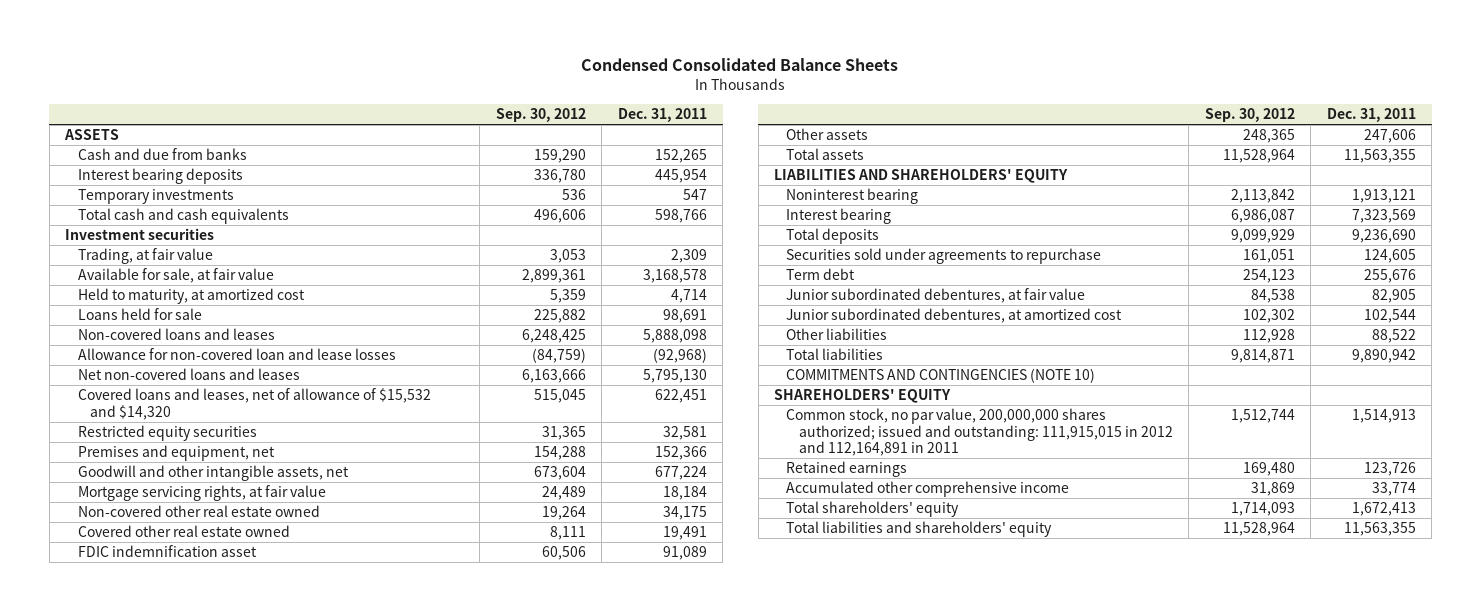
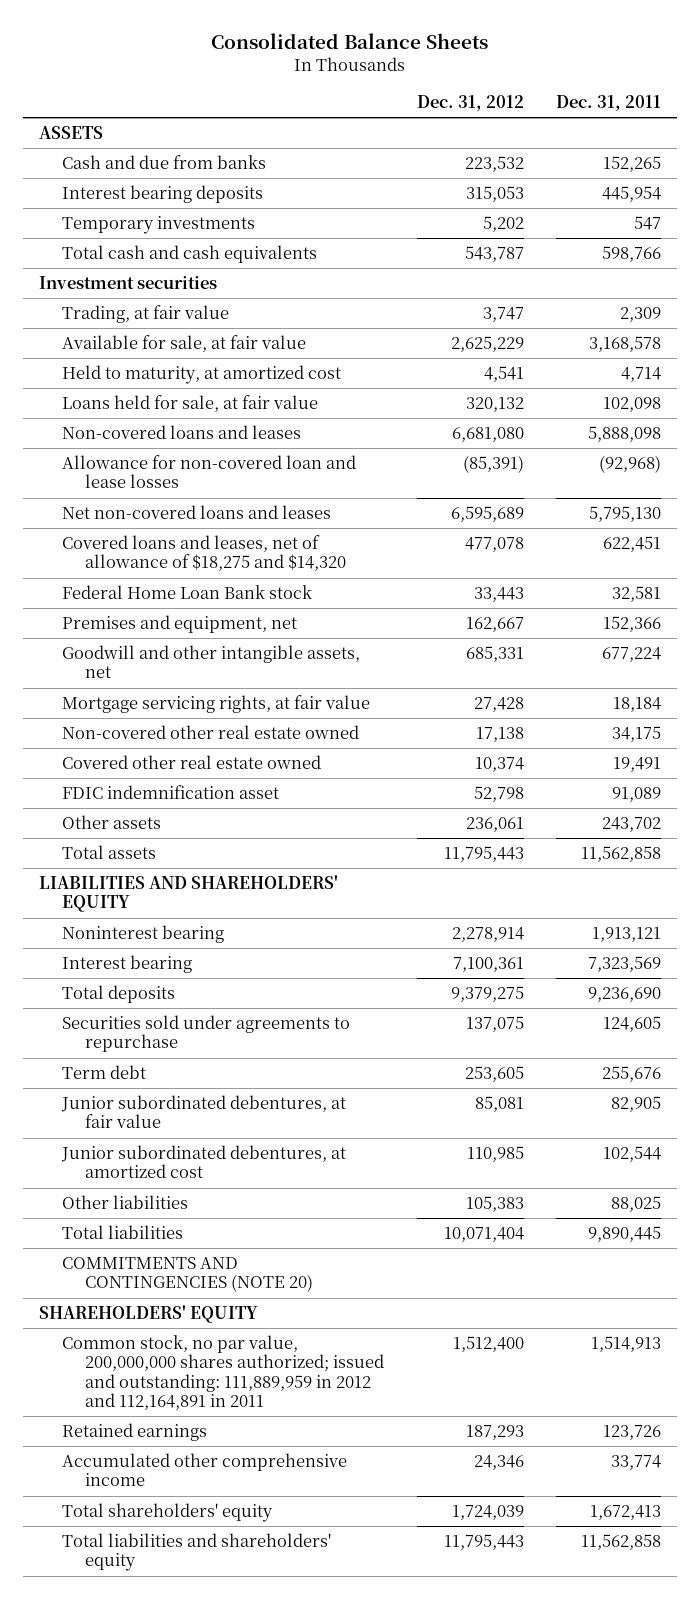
[581,57,899,71] Condensed Consolidated Balance Sheets -> [211,32,489,49] Consolidated Balance Sheets
[495,108,586,123] Sep. 30, 2012 -> none
none -> [416,95,524,112] Dec. 31, 2012
[77,308,202,321] Loans held for sale -> [62,395,319,413] Loans held for sale, at fair value
[662,309,707,324] 98,691 -> [603,397,662,413] 102,098
[77,388,431,420] Covered loans and leases, net of allowance of $15,532 and $14,320 -> [62,535,347,572] Covered loans and leases, net of allowance of $18,275 and $14,320
[77,425,257,442] Restricted equity securities -> [62,585,313,600] Federal Home Loan Bank stock
[1363,129,1416,144] 247,606 -> [602,817,662,833] 243,702
[1343,149,1416,164] 11,563,355 -> [581,846,662,863] 11,562,858
[1371,329,1416,344] 88,522 -> [611,1196,662,1213] 88,025
[1351,349,1416,364] 9,890,942 -> [588,1226,662,1243] 9,890,445
[786,368,1096,384] COMMITMENTS AND CONTINGENCIES (NOTE 10) -> [62,1257,314,1293] COMMITMENTS AND CONTINGENCIES (NOTE 20)
[786,408,1173,457] Common stock, no par value, 200,000,000 shares authorized; issued and outstanding: 111,915,015 in 2012 and 112,164,891 in 2011 -> [62,1335,385,1411] Common stock, no par value, 200,000,000 shares authorized; issued and outstanding: 111,889,959 in 2012 and 112,164,891 in 2011
[1343,522,1416,537] 11,563,355 -> [581,1534,662,1551] 11,562,858

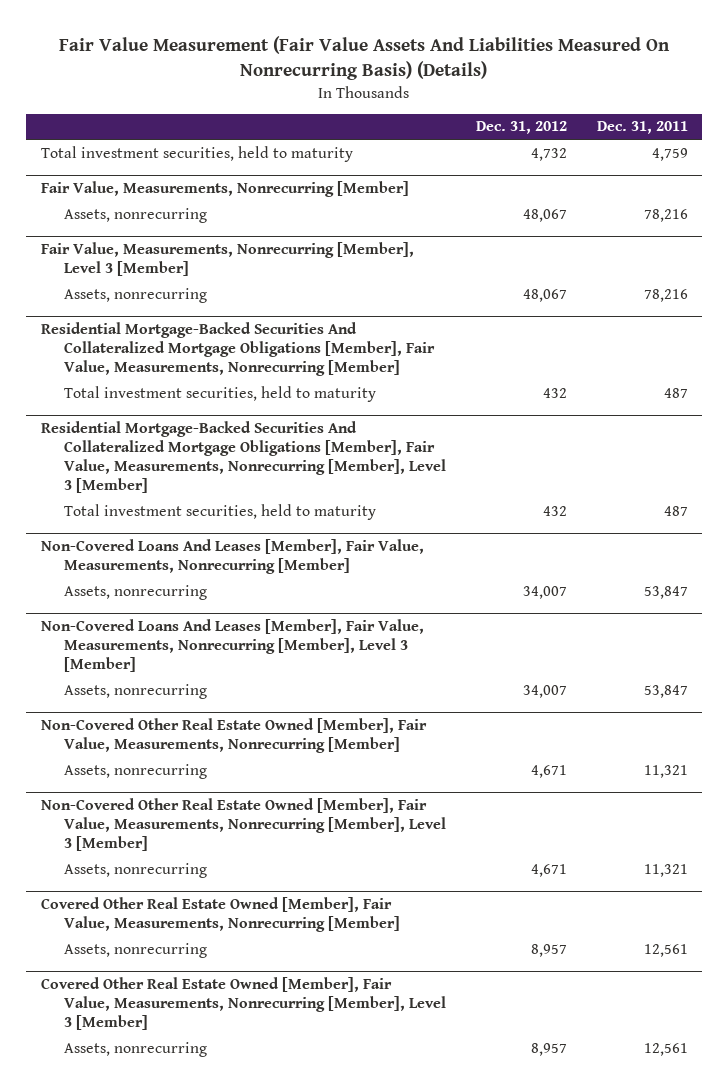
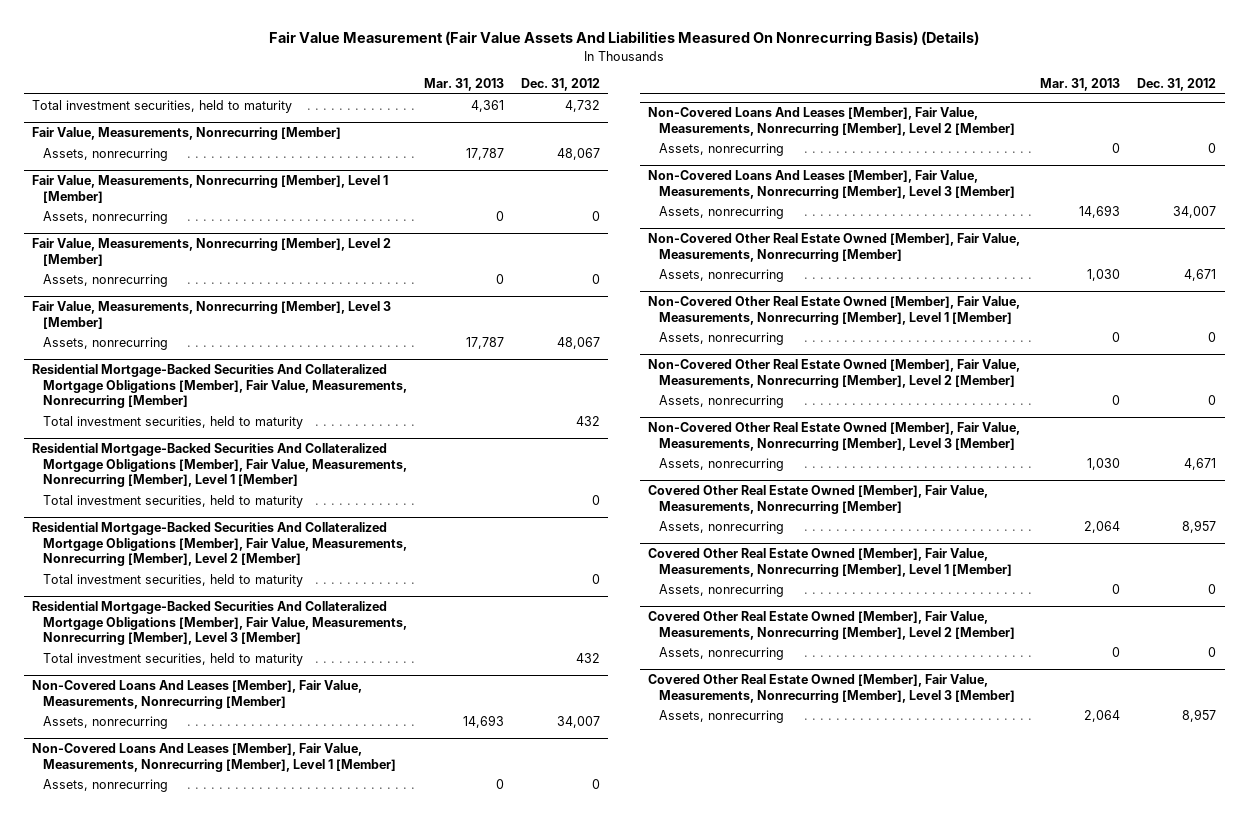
[596,121,688,135] Dec. 31, 2011 -> none
none -> [423,78,504,92] Mar. 31, 2013
none -> [32,175,389,203] Fair Value, Measurements, Nonrecurring [Member], Level 1 [Member]
none -> [42,210,168,224] Assets, nonrecurring
none -> [32,238,392,266] Fair Value, Measurements, Nonrecurring [Member], Level 2 [Member]
none -> [42,273,168,287] Assets, nonrecurring
none -> [32,443,407,488] Residential Mortgage-Backed Securities And Collateralized Mortgage Obligations [Member], Fair Value, Measurements, Nonrecurring [Member], Level 1 [Member]
none -> [42,494,303,508] Total investment securities, held to maturity
none -> [32,522,407,567] Residential Mortgage-Backed Securities And Collateralized Mortgage Obligations [Member], Fair Value, Measurements, Nonrecurring [Member], Level 2 [Member]
none -> [42,573,303,587] Total investment securities, held to maturity
none -> [32,743,396,772] Non-Covered Loans And Leases [Member], Fair Value, Measurements, Nonrecurring [Member], Level 1 [Member]
none -> [42,778,168,792] Assets, nonrecurring
none -> [648,107,1016,136] Non-Covered Loans And Leases [Member], Fair Value, Measurements, Nonrecurring [Member], Level 2 [Member]
none -> [659,142,785,156] Assets, nonrecurring
none -> [648,296,1021,325] Non-Covered Other Real Estate Owned [Member], Fair Value, Measurements, Nonrecurring [Member], Level 1 [Member]
none -> [659,331,785,345] Assets, nonrecurring
none -> [648,359,1021,388] Non-Covered Other Real Estate Owned [Member], Fair Value, Measurements, Nonrecurring [Member], Level 2 [Member]
none -> [659,394,785,408] Assets, nonrecurring
none -> [648,548,1013,577] Covered Other Real Estate Owned [Member], Fair Value, Measurements, Nonrecurring [Member], Level 1 [Member]
none -> [659,583,785,597] Assets, nonrecurring
none -> [648,611,1016,640] Covered Other Real Estate Owned [Member], Fair Value, Measurements, Nonrecurring [Member], Level 2 [Member]
none -> [659,646,785,660] Assets, nonrecurring

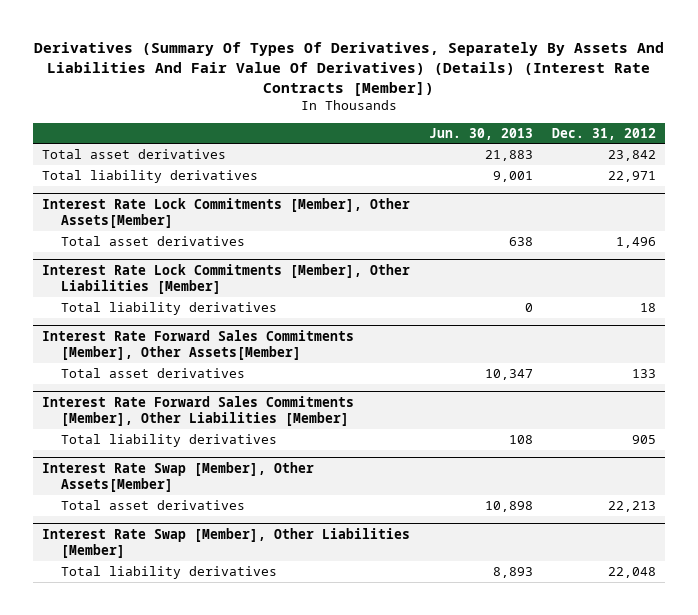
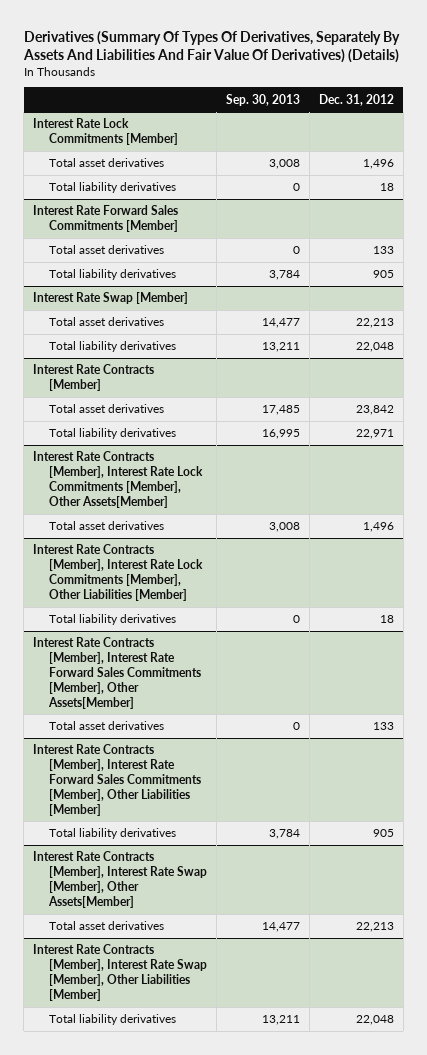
[34,41,665,96] Derivatives (Summary Of Types Of Derivatives, Separately By Assets And Liabilities And Fair Value Of Derivatives) (Details) (Interest Rate Contracts [Member]) -> [22,30,400,64] Derivatives (Summary Of Types Of Derivatives, Separately By Assets And Liabilities And Fair Value Of Derivatives) (Details)
[429,127,534,140] Jun. 30, 2013 -> none
none -> [225,93,300,106] Sep. 30, 2013
none -> [33,118,178,146] Interest Rate Lock Commitments [Member]
none -> [48,158,164,168] Total asset derivatives
none -> [48,182,176,194] Total liability derivatives
none -> [33,205,179,233] Interest Rate Forward Sales Commitments [Member]
none -> [48,245,164,255] Total asset derivatives
none -> [48,269,176,281] Total liability derivatives
none -> [33,292,189,305] Interest Rate Swap [Member]
none -> [48,317,164,327] Total asset derivatives
none -> [48,341,176,353] Total liability derivatives
none -> [33,364,155,392] Interest Rate Contracts [Member]
[42,197,411,228] Interest Rate Lock Commitments [Member], Other Assets[Member] -> [33,451,203,508] Interest Rate Contracts [Member], Interest Rate Lock Commitments [Member], Other Assets[Member]
[42,263,411,294] Interest Rate Lock Commitments [Member], Other Liabilities [Member] -> [33,544,203,601] Interest Rate Contracts [Member], Interest Rate Lock Commitments [Member], Other Liabilities [Member]
[42,329,355,360] Interest Rate Forward Sales Commitments [Member], Other Assets[Member] -> [33,637,201,709] Interest Rate Contracts [Member], Interest Rate Forward Sales Commitments [Member], Other Assets[Member]
[42,395,355,426] Interest Rate Forward Sales Commitments [Member], Other Liabilities [Member] -> [33,744,201,816] Interest Rate Contracts [Member], Interest Rate Forward Sales Commitments [Member], Other Liabilities [Member]
[42,461,315,492] Interest Rate Swap [Member], Other Assets[Member] -> [33,851,207,908] Interest Rate Contracts [Member], Interest Rate Swap [Member], Other Assets[Member]
[42,527,411,558] Interest Rate Swap [Member], Other Liabilities [Member] -> [33,944,207,1001] Interest Rate Contracts [Member], Interest Rate Swap [Member], Other Liabilities [Member]

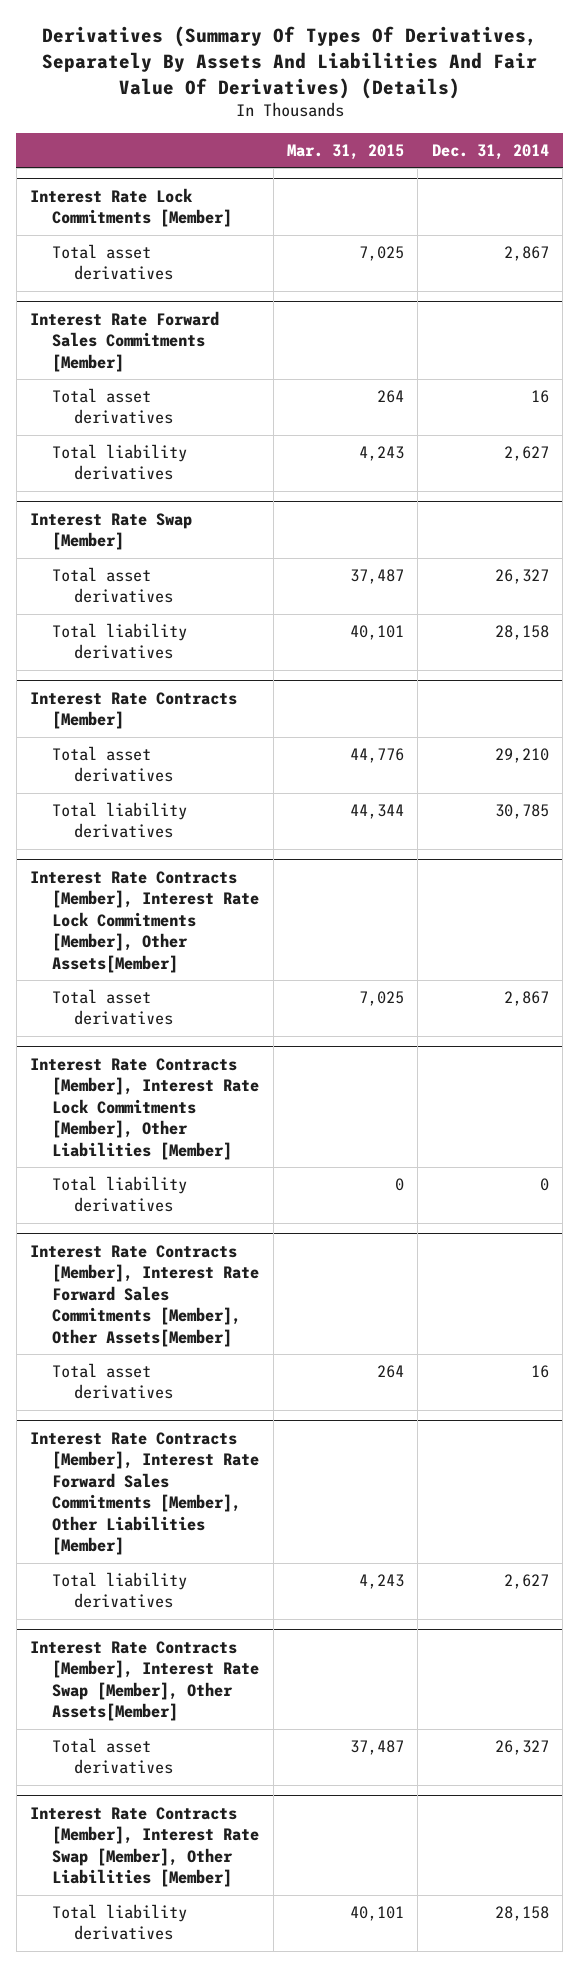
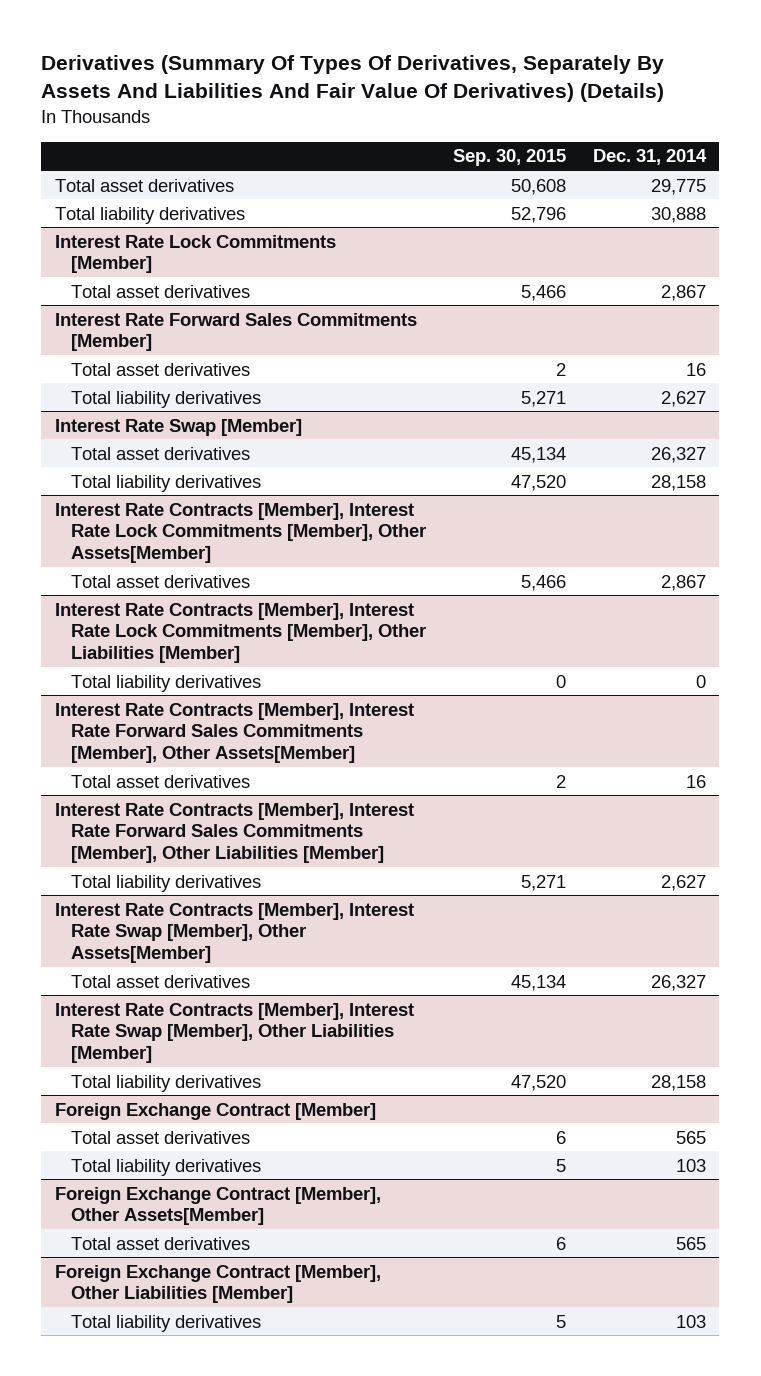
[286,143,404,160] Mar. 31, 2015 -> none
none -> [453,149,567,167] Sep. 30, 2015
none -> [54,178,234,192] Total asset derivatives
none -> [54,206,245,224] Total liability derivatives
[30,691,238,730] Interest Rate Contracts [Member] -> none
[52,745,173,783] Total asset derivatives -> none
[52,801,188,839] Total liability derivatives -> none
none -> [54,1102,376,1120] Foreign Exchange Contract [Member]
none -> [71,1130,251,1144] Total asset derivatives
none -> [71,1158,262,1176] Total liability derivatives
none -> [54,1186,381,1226] Foreign Exchange Contract [Member], Other Assets[Member]
none -> [71,1236,251,1250] Total asset derivatives
none -> [54,1264,381,1304] Foreign Exchange Contract [Member], Other Liabilities [Member]
none -> [71,1314,262,1332] Total liability derivatives

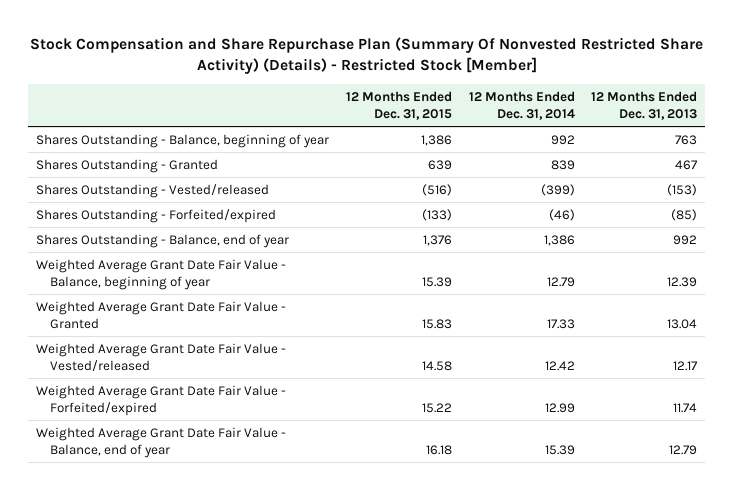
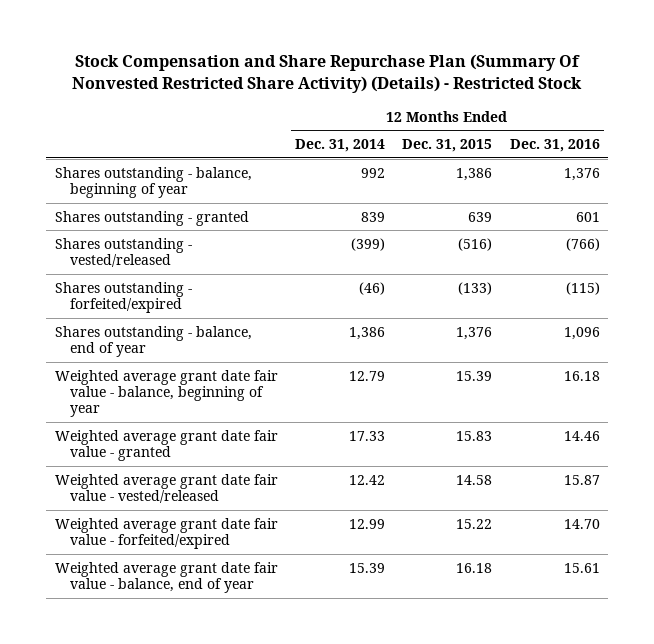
[29,37,703,75] Stock Compensation and Share Repurchase Plan (Summary Of Nonvested Restricted Share Activity) (Details) - Restricted Stock [Member] -> [72,54,583,94] Stock Compensation and Share Repurchase Plan (Summary Of Nonvested Restricted Share Activity) (Details) - Restricted Stock
[591,90,698,120] 12 Months Ended Dec. 31, 2013 -> none
none -> [509,138,600,152] Dec. 31, 2016
[36,133,330,148] Shares Outstanding - Balance, beginning of year -> [54,166,252,199] Shares outstanding - balance, beginning of year
[36,158,219,173] Shares Outstanding - Granted -> [54,210,249,226] Shares outstanding - granted
[36,183,270,198] Shares Outstanding - Vested/released -> [54,237,192,268] Shares outstanding - vested/released
[36,208,277,223] Shares Outstanding - Forfeited/expired -> [54,281,192,314] Shares outstanding - forfeited/expired
[36,233,290,248] Shares Outstanding - Balance, end of year -> [54,325,252,358] Shares outstanding - balance, end of year
[36,258,287,291] Weighted Average Grant Date Fair Value - Balance, beginning of year -> [54,369,278,418] Weighted average grant date fair value - balance, beginning of year
[36,300,287,330] Weighted Average Grant Date Fair Value - Granted -> [54,429,278,462] Weighted average grant date fair value - granted
[36,342,287,372] Weighted Average Grant Date Fair Value - Vested/released -> [54,473,278,504] Weighted average grant date fair value - vested/released
[36,384,287,417] Weighted Average Grant Date Fair Value - Forfeited/expired -> [54,517,278,550] Weighted average grant date fair value - forfeited/expired
[36,426,287,459] Weighted Average Grant Date Fair Value - Balance, end of year -> [54,561,278,594] Weighted average grant date fair value - balance, end of year

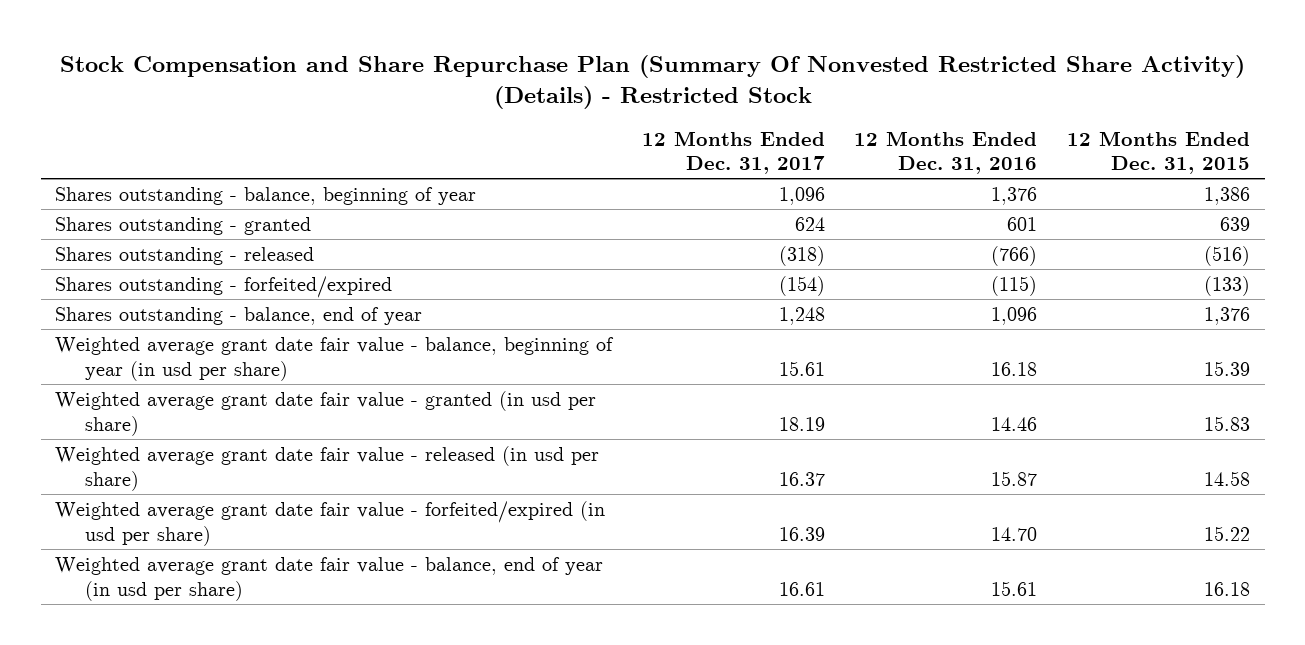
[294,138,385,152] Dec. 31, 2014 -> none
none -> [641,130,825,175] 12 Months Ended Dec. 31, 2017
[54,237,192,268] Shares outstanding - vested/released -> [55,247,315,266] Shares outstanding - released
[54,369,278,418] Weighted average grant date fair value - balance, beginning of year -> [55,337,615,381] Weighted average grant date fair value - balance, beginning of year (in usd per share)
[54,429,278,462] Weighted average grant date fair value - granted -> [55,391,597,436] Weighted average grant date fair value - granted (in usd per share)
[54,473,278,504] Weighted average grant date fair value - vested/released -> [55,446,600,491] Weighted average grant date fair value - released (in usd per share)
[54,517,278,550] Weighted average grant date fair value - forfeited/expired -> [55,501,606,546] Weighted average grant date fair value - forfeited/expired (in usd per share)
[54,561,278,594] Weighted average grant date fair value - balance, end of year -> [55,557,604,601] Weighted average grant date fair value - balance, end of year (in usd per share)

